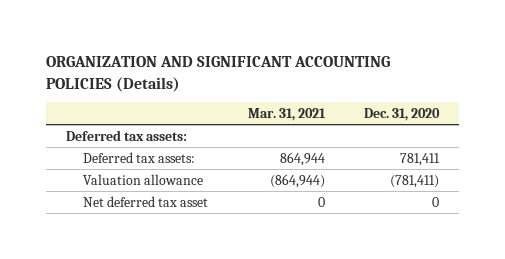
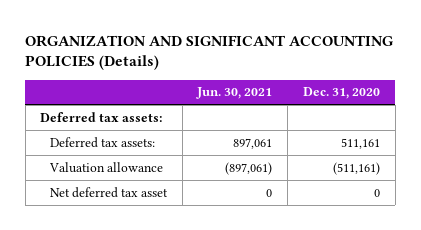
[247,107,326,121] Mar. 31, 2021 -> none
none -> [196,87,273,100] Jun. 30, 2021
[399,152,440,166] 781,411 -> [341,137,381,149] 511,161
[389,174,439,188] (781,411) -> [333,161,381,175] (511,161)

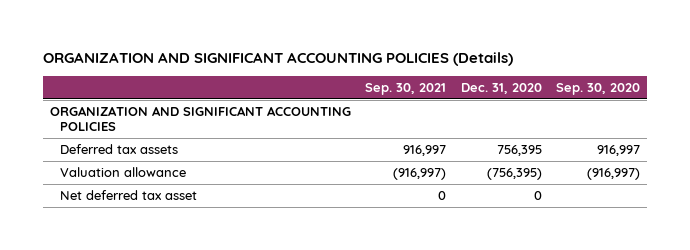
[196,87,273,100] Jun. 30, 2021 -> none
none -> [365,82,447,95] Sep. 30, 2021
none -> [555,82,640,95] Sep. 30, 2020
[40,111,163,122] Deferred tax assets: -> none
none -> [49,106,351,132] ORGANIZATION AND SIGNIFICANT ACCOUNTING POLICIES
[49,136,155,148] Deferred tax assets: -> [59,144,178,155] Deferred tax assets
[341,137,381,149] 511,161 -> [496,145,542,157] 756,395
[333,161,381,175] (511,161) -> [486,168,542,181] (756,395)

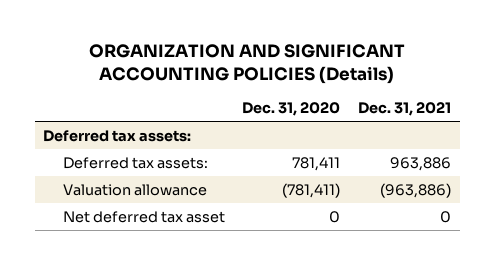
[365,82,447,95] Sep. 30, 2021 -> none
[555,82,640,95] Sep. 30, 2020 -> none
none -> [358,102,452,117] Dec. 31, 2021
[49,106,351,132] ORGANIZATION AND SIGNIFICANT ACCOUNTING POLICIES -> none
none -> [43,129,192,142] Deferred tax assets:
[59,144,178,155] Deferred tax assets -> [62,156,208,169] Deferred tax assets:
[496,145,542,157] 756,395 -> [292,156,341,171] 781,411
[486,168,542,181] (756,395) -> [282,182,341,198] (781,411)

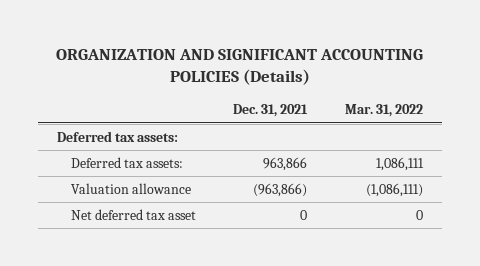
[242,102,341,117] Dec. 31, 2020 -> none
none -> [344,104,423,118] Mar. 31, 2022
[390,156,452,171] 963,886 -> [263,156,308,171] 963,866
[380,182,452,198] (963,886) -> [253,182,308,197] (963,866)

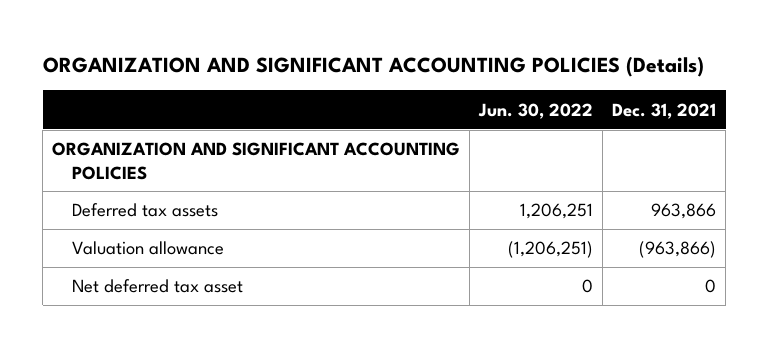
[344,104,423,118] Mar. 31, 2022 -> none
none -> [478,102,594,119] Jun. 30, 2022
[57,130,179,142] Deferred tax assets: -> none
none -> [52,142,461,180] ORGANIZATION AND SIGNIFICANT ACCOUNTING POLICIES
[70,156,183,168] Deferred tax assets: -> [71,203,218,218] Deferred tax assets

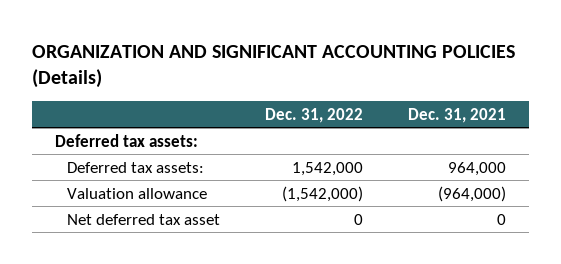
[478,102,594,119] Jun. 30, 2022 -> none
none -> [265,107,364,123] Dec. 31, 2022
[52,142,461,180] ORGANIZATION AND SIGNIFICANT ACCOUNTING POLICIES -> none
none -> [54,133,198,147] Deferred tax assets:
[71,203,218,218] Deferred tax assets -> [66,161,204,173] Deferred tax assets:
[651,203,717,220] 963,866 -> [448,161,507,176] 964,000
[639,241,717,259] (963,866) -> [438,185,507,202] (964,000)

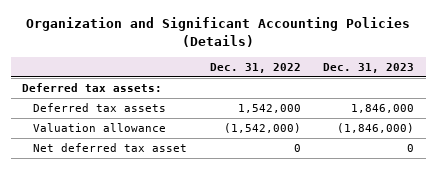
[32,45,516,89] ORGANIZATION AND SIGNIFICANT ACCOUNTING POLICIES (Details) -> [26,17,411,47] Organization and Significant Accounting Policies (Details)
[408,107,507,123] Dec. 31, 2021 -> none
none -> [323,62,415,73] Dec. 31, 2023
[66,161,204,173] Deferred tax assets: -> [32,103,166,113] Deferred tax assets

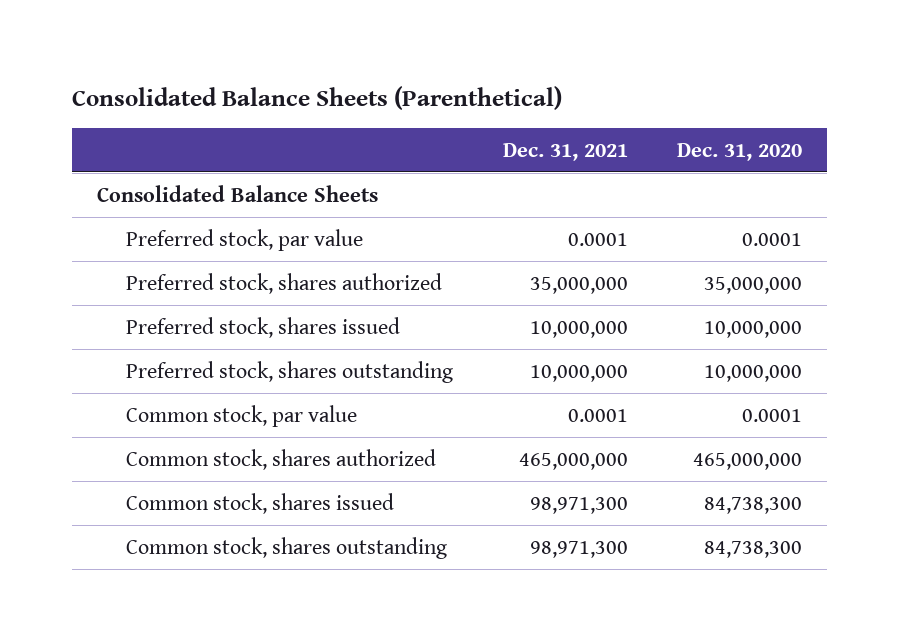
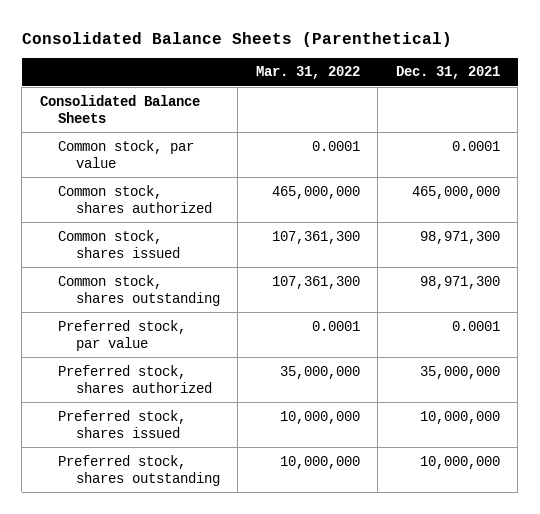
[677,142,803,161] Dec. 31, 2020 -> none
none -> [255,66,360,80] Mar. 31, 2022
[126,228,364,251] Preferred stock, par value -> [57,319,186,352] Preferred stock, par value
[126,272,443,294] Preferred stock, shares authorized -> [57,364,212,394] Preferred stock, shares authorized
[126,316,401,338] Preferred stock, shares issued -> [57,409,186,439] Preferred stock, shares issued
[126,360,454,383] Preferred stock, shares outstanding -> [57,454,220,487] Preferred stock, shares outstanding

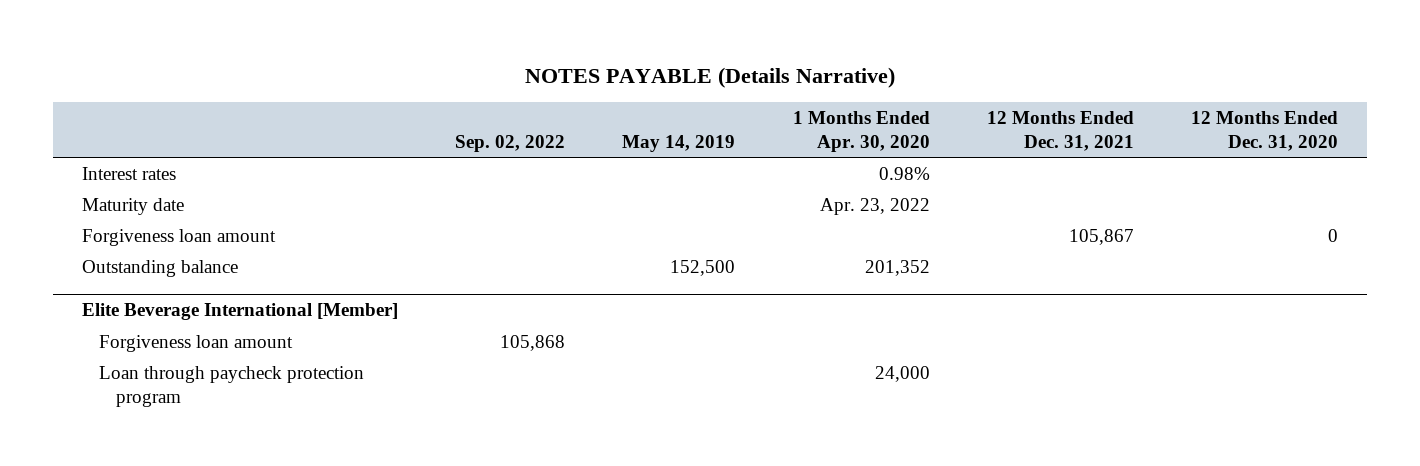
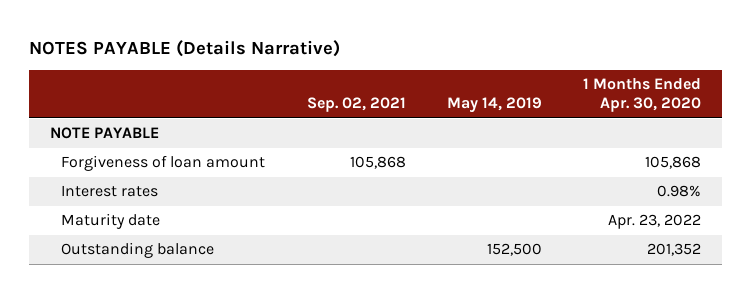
[454,134,565,152] Sep. 02, 2022 -> none
[987,110,1135,151] 12 Months Ended Dec. 31, 2021 -> none
[1191,110,1339,151] 12 Months Ended Dec. 31, 2020 -> none
none -> [306,97,406,113] Sep. 02, 2021
none -> [49,127,159,140] NOTE PAYABLE
none -> [61,155,266,172] Forgiveness of loan amount
[81,228,276,246] Forgiveness loan amount -> none
[81,303,398,321] Elite Beverage International [Member] -> none
[98,334,293,352] Forgiveness loan amount -> none
[98,365,364,408] Loan through paycheck protection program -> none

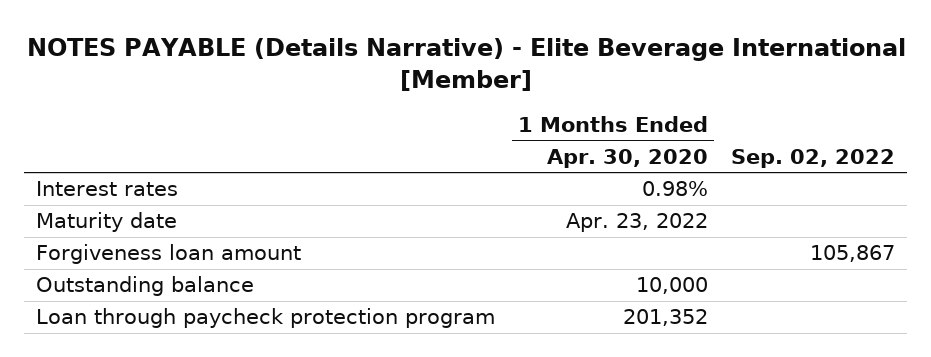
[28,39,340,57] NOTES PAYABLE (Details Narrative) -> [26,38,906,92] NOTES PAYABLE (Details Narrative) - Elite Beverage International [Member]
[306,97,406,113] Sep. 02, 2021 -> none
[446,97,542,114] May 14, 2019 -> none
none -> [731,148,896,168] Sep. 02, 2022
[49,127,159,140] NOTE PAYABLE -> none
[61,155,266,172] Forgiveness of loan amount -> none
none -> [36,244,302,265] Forgiveness loan amount
[647,243,702,257] 201,352 -> [636,277,709,295] 10,000
none -> [36,308,496,329] Loan through paycheck protection program

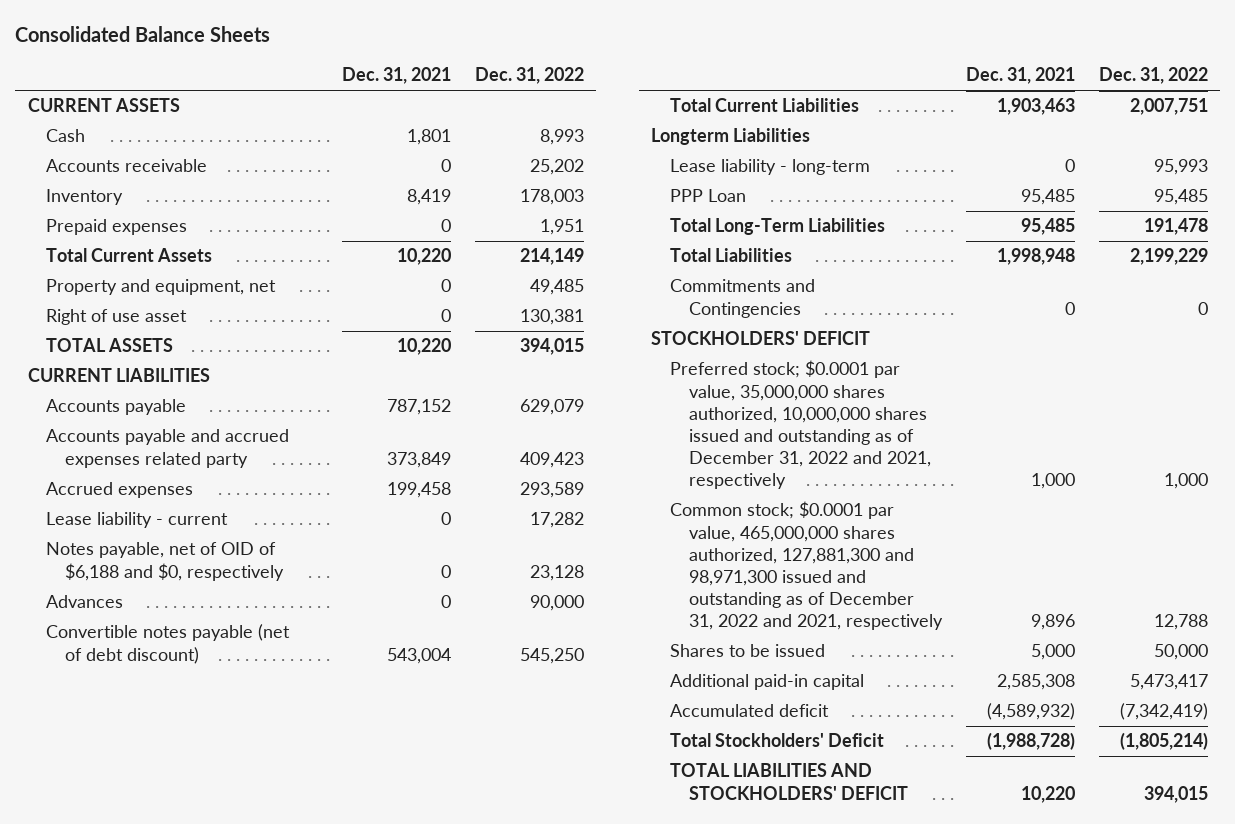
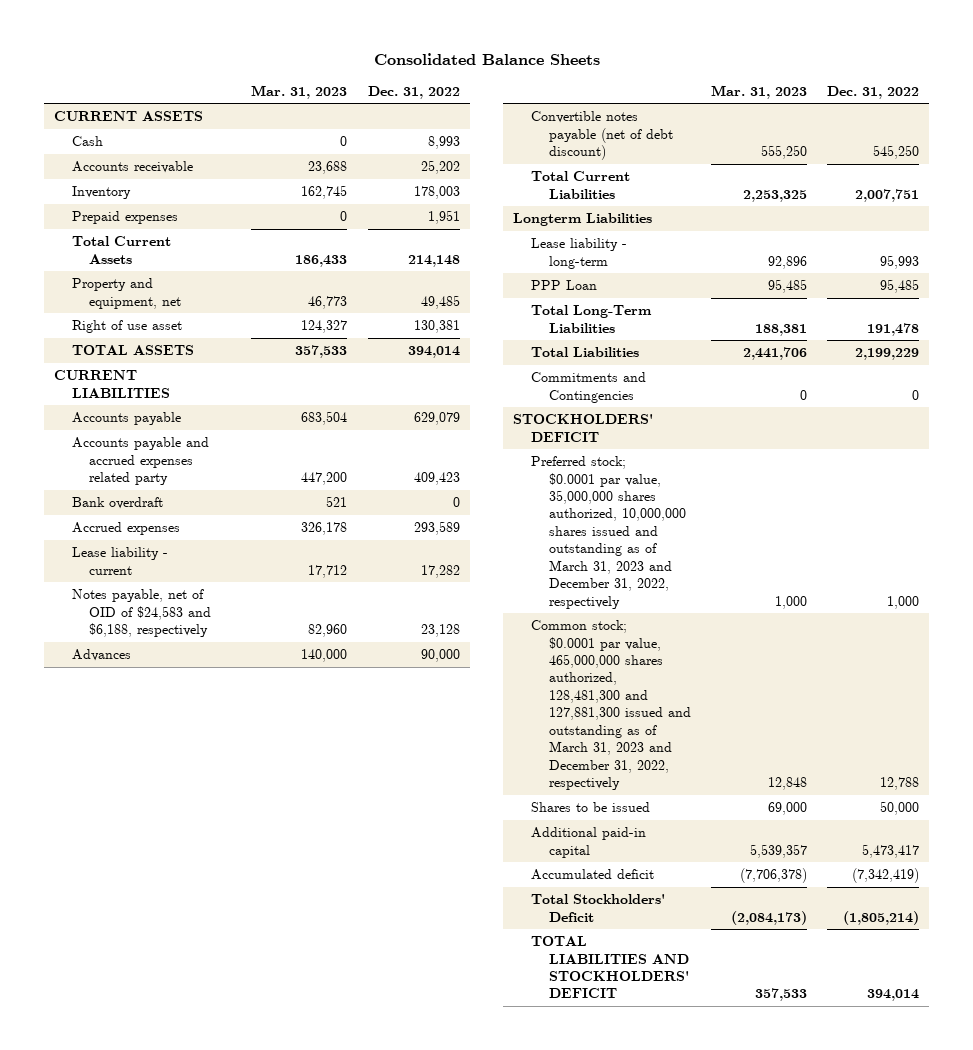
[341,67,451,85] Dec. 31, 2021 -> none
none -> [251,84,348,99] Mar. 31, 2023
[520,248,585,266] 214,149 -> [407,254,460,267] 214,148
[520,338,585,356] 394,015 -> [407,346,460,359] 394,014
none -> [71,497,163,510] Bank overdraft
[46,542,284,581] Notes payable, net of OID of $6,188 and $0, respectively -> [71,589,212,637] Notes payable, net of OID of $24,583 and $6,188, respectively
[670,360,931,489] Preferred stock; $0.0001 par value, 35,000,000 shares authorized, 10,000,000 shares issued and outstanding as of December 31, 2022 and 2021, respectively -> [531,456,686,609] Preferred stock; $0.0001 par value, 35,000,000 shares authorized, 10,000,000 shares issued and outstanding as of March 31, 2023 and December 31, 2022, respectively
[670,501,943,630] Common stock; $0.0001 par value, 465,000,000 shares authorized, 127,881,300 and 98,971,300 issued and outstanding as of December 31, 2022 and 2021, respectively -> [531,620,691,791] Common stock; $0.0001 par value, 465,000,000 shares authorized, 128,481,300 and 127,881,300 issued and outstanding as of March 31, 2023 and December 31, 2022, respectively
[1143,785,1208,803] 394,015 -> [866,989,919,1002] 394,014

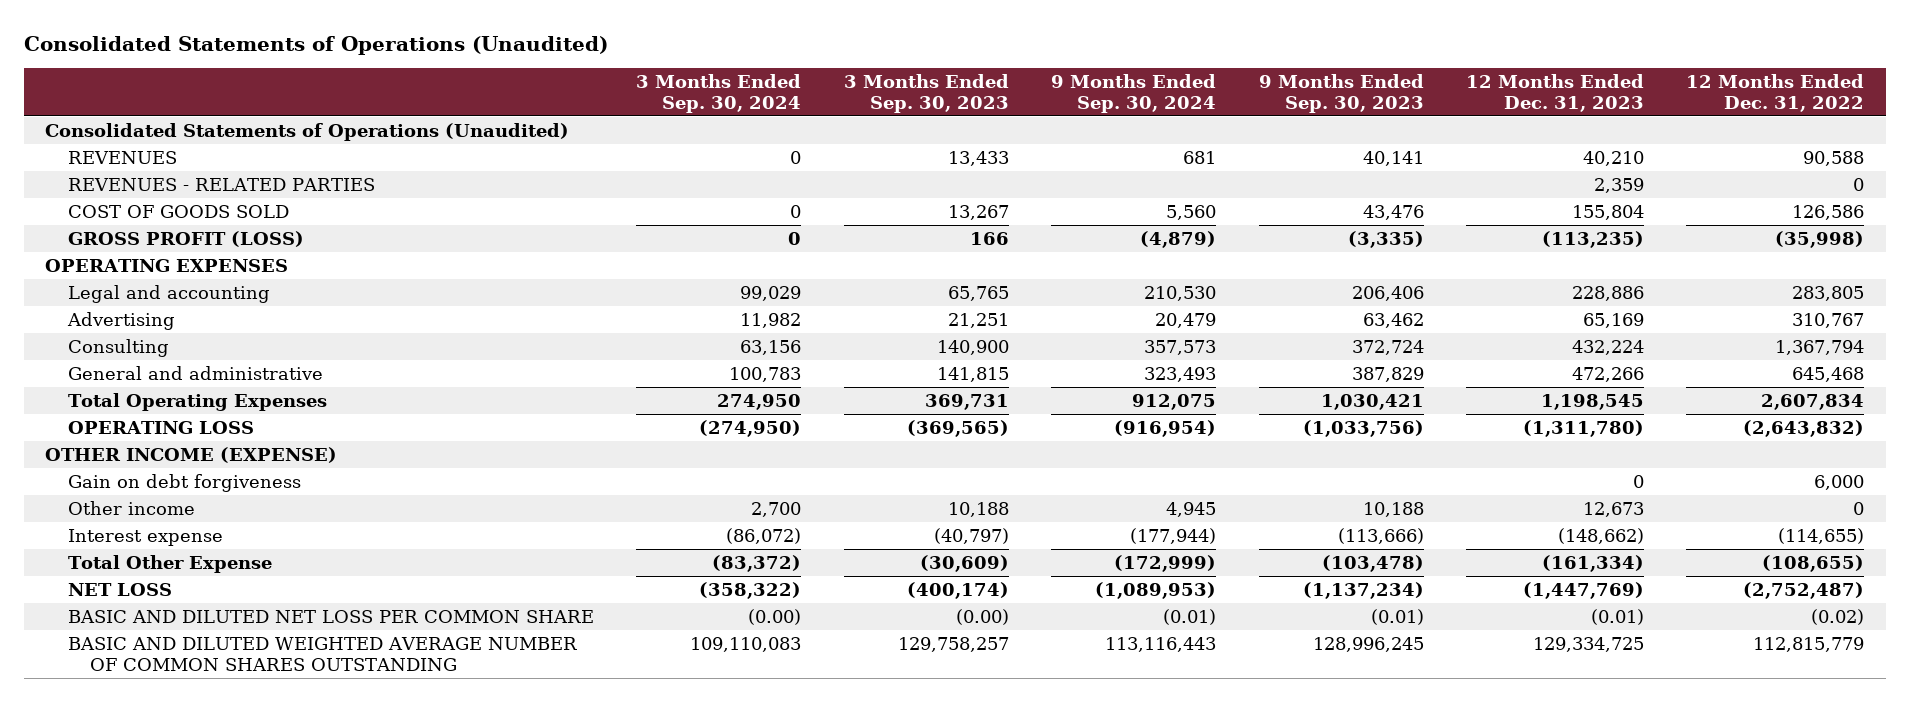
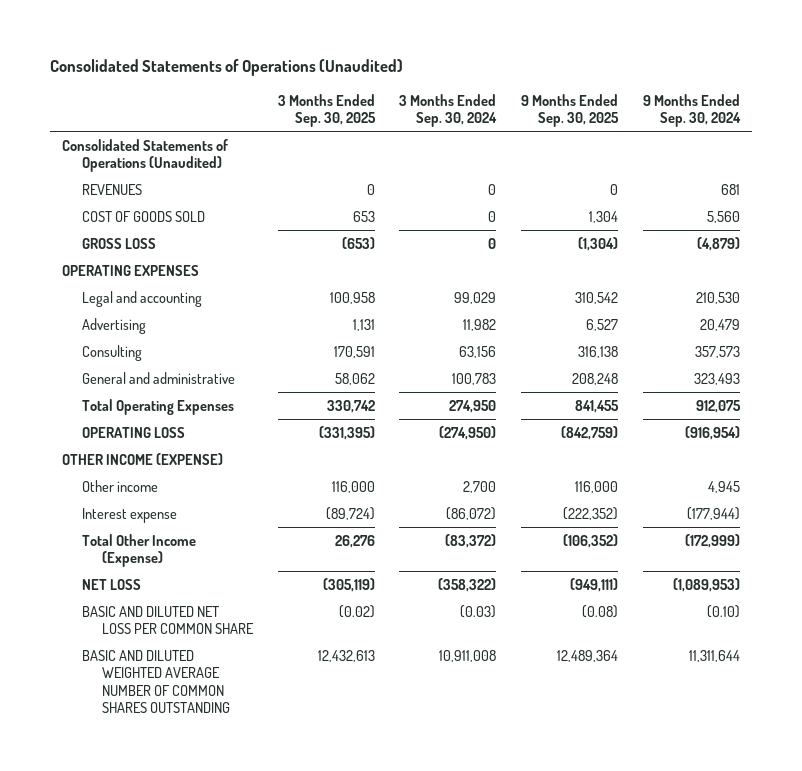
[843,73,1009,113] 3 Months Ended Sep. 30, 2023 -> none
[1258,73,1424,113] 9 Months Ended Sep. 30, 2023 -> none
[1465,73,1644,112] 12 Months Ended Dec. 31, 2023 -> none
[1686,73,1865,112] 12 Months Ended Dec. 31, 2022 -> none
none -> [277,93,376,128] 3 Months Ended Sep. 30, 2025
none -> [521,93,620,128] 9 Months Ended Sep. 30, 2025
[67,177,375,191] REVENUES - RELATED PARTIES -> none
[67,230,304,247] GROSS PROFIT (LOSS) -> [82,237,157,249] GROSS LOSS
[67,473,301,492] Gain on debt forgiveness -> none
[67,554,272,573] Total Other Expense -> [82,533,197,568] Total Other Income (Expense)
[748,608,802,625] (0.00) -> [460,604,497,618] (0.03)
[1163,608,1217,625] (0.01) -> [706,604,740,618] (0.10)
[690,636,802,652] 109,110,083 -> [439,649,497,662] 10,911,008
[1105,636,1217,652] 113,116,443 -> [688,649,740,662] 11,311,644

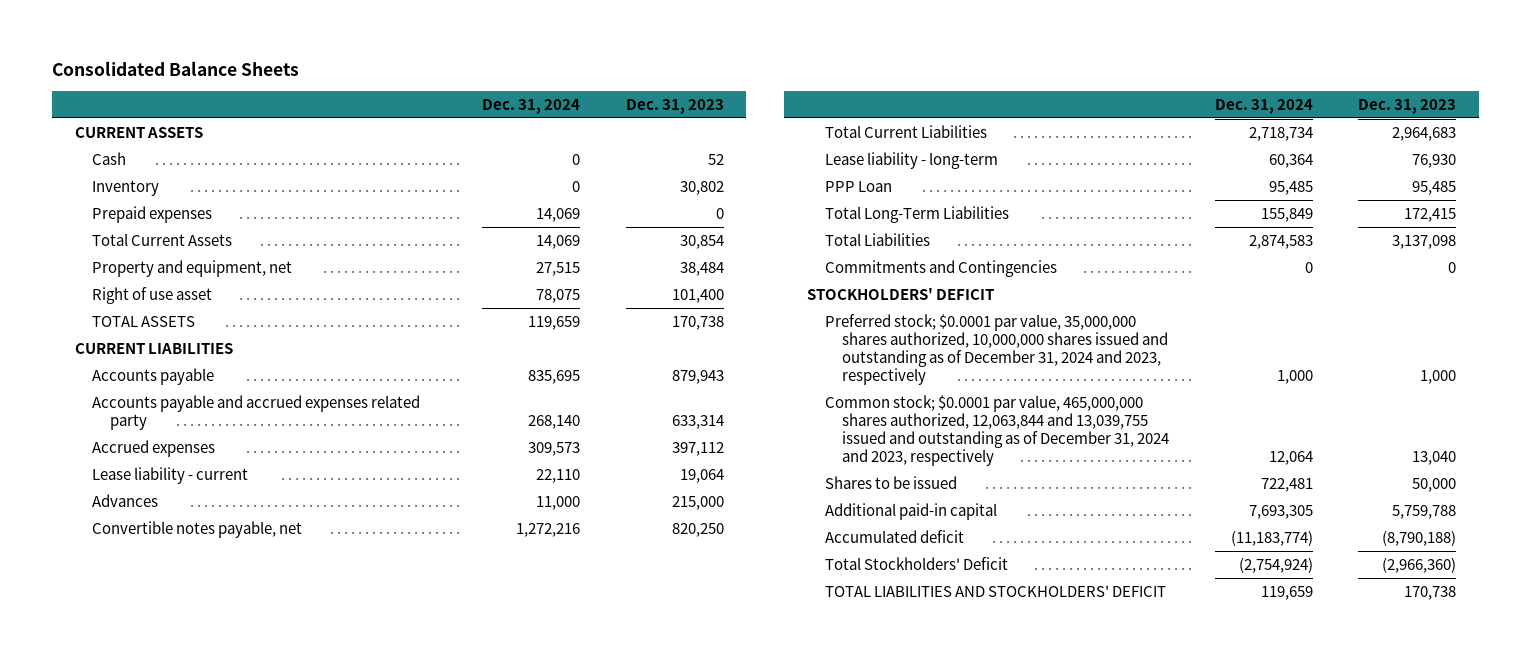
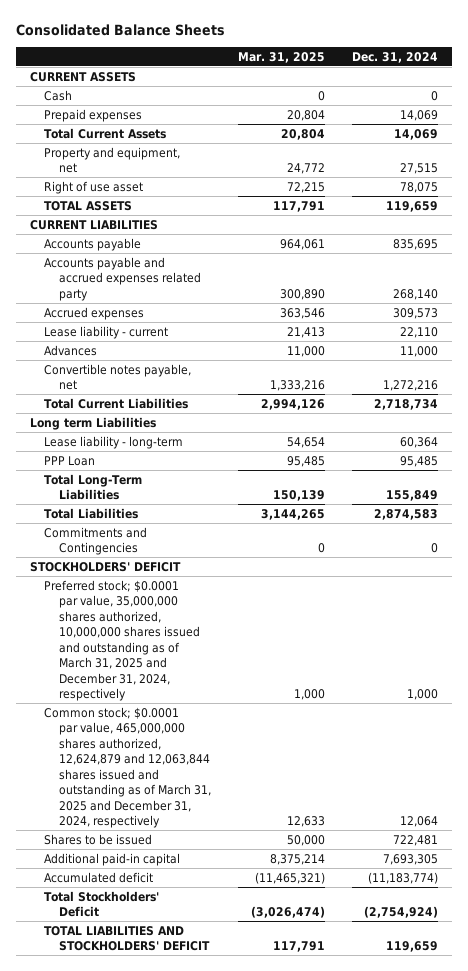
[625,98,724,114] Dec. 31, 2023 -> none
none -> [238,51,326,63] Mar. 31, 2025
[92,180,160,197] Inventory -> none
none -> [29,416,156,430] Long term Liabilities
[824,314,1169,386] Preferred stock; $0.0001 par value, 35,000,000 shares authorized, 10,000,000 shares issued and outstanding as of December 31, 2024 and 2023, respectively -> [44,579,200,702] Preferred stock; $0.0001 par value, 35,000,000 shares authorized, 10,000,000 shares issued and outstanding as of March 31, 2025 and December 31, 2024, respectively
[824,395,1170,467] Common stock; $0.0001 par value, 465,000,000 shares authorized, 12,063,844 and 13,039,755 issued and outstanding as of December 31, 2024 and 2023, respectively -> [44,706,211,829] Common stock; $0.0001 par value, 465,000,000 shares authorized, 12,624,879 and 12,063,844 shares issued and outstanding as of March 31, 2025 and December 31, 2024, respectively

